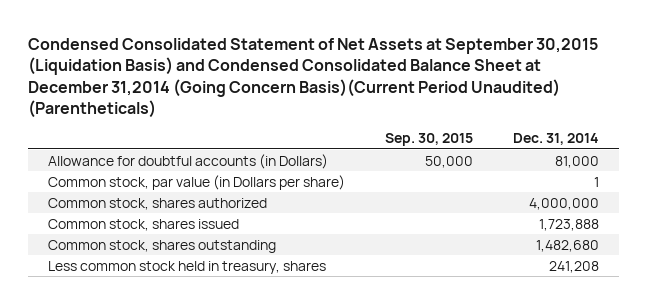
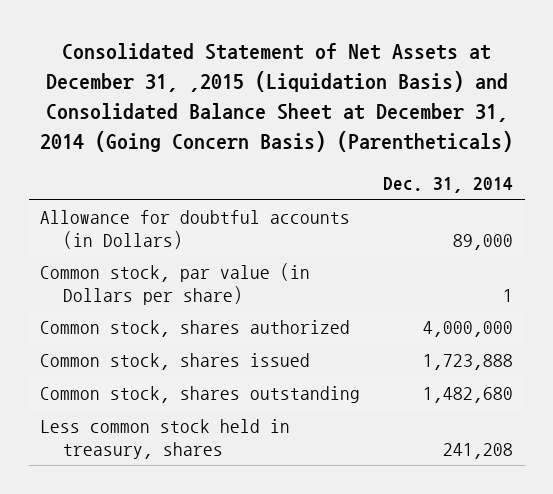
[28,37,599,119] Condensed Consolidated Statement of Net Assets at September 30,2015 (Liquidation Basis) and Condensed Consolidated Balance Sheet at December 31,2014 (Going Concern Basis)(Current Period Unaudited) (Parentheticals) -> [39,43,513,152] Consolidated Statement of Net Assets at December 31, ,2015 (Liquidation Basis) and Consolidated Balance Sheet at December 31, 2014 (Going Concern Basis) (Parentheticals)
[385,133,474,147] Sep. 30, 2015 -> none
[555,155,600,168] 81,000 -> [453,233,514,250] 89,000

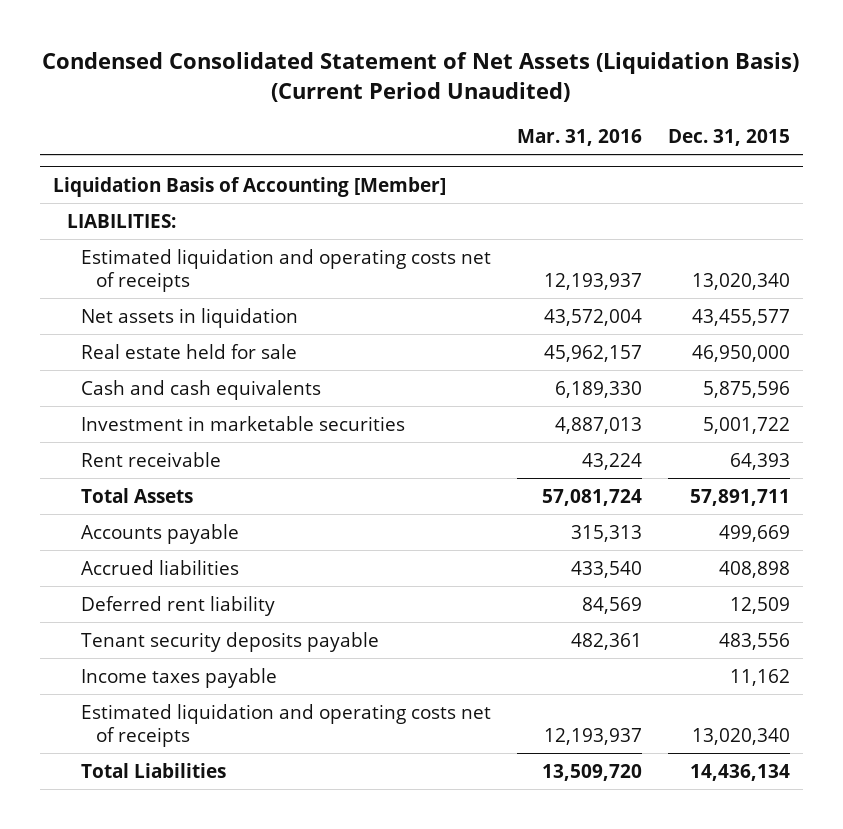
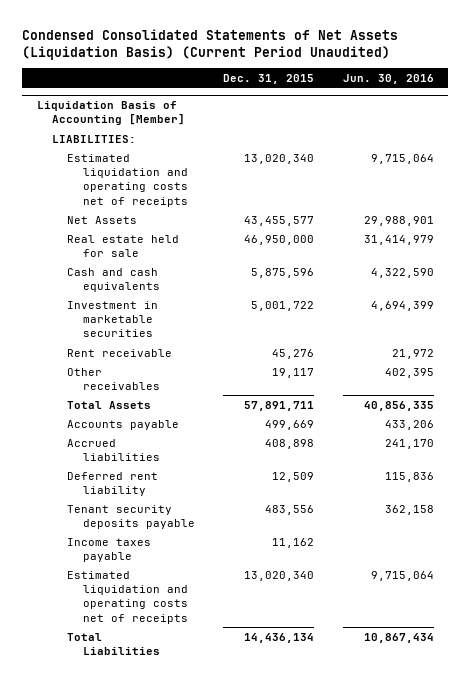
[42,52,800,103] Condensed Consolidated Statement of Net Assets (Liquidation Basis) (Current Period Unaudited) -> [22,28,399,60] Condensed Consolidated Statements of Net Assets (Liquidation Basis) (Current Period Unaudited)
[517,129,643,147] Mar. 31, 2016 -> none
none -> [342,73,434,84] Jun. 30, 2016
[81,307,299,328] Net assets in liquidation -> [67,215,138,224] Net Assets
[730,452,791,470] 64,393 -> [272,348,315,359] 45,276
none -> [67,367,160,390] Other receivables

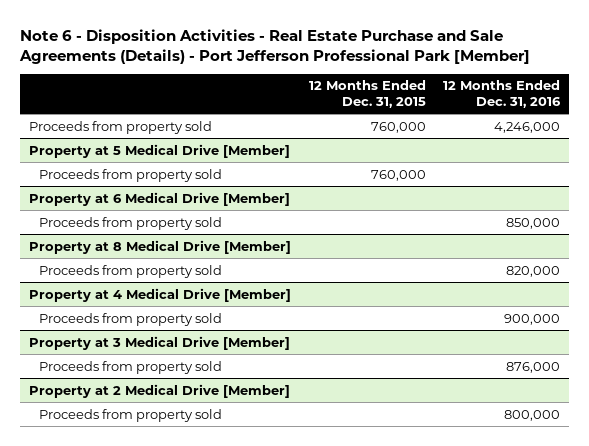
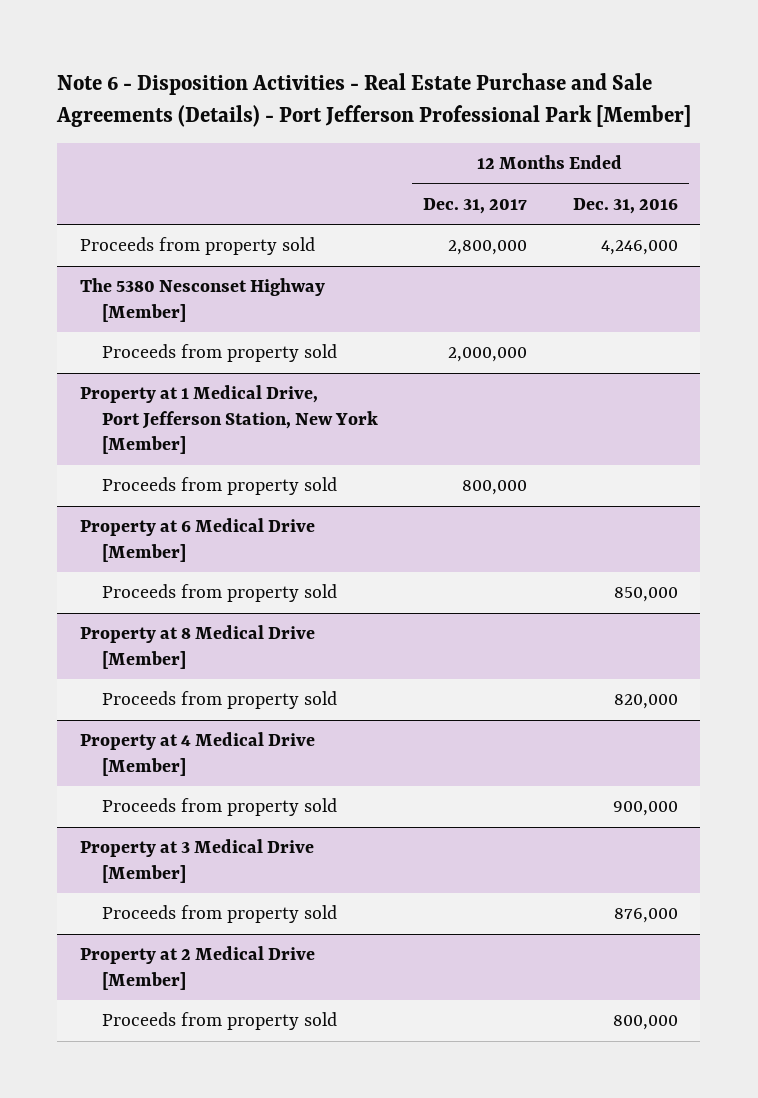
[308,80,426,108] 12 Months Ended Dec. 31, 2015 -> none
none -> [423,197,528,214] Dec. 31, 2017
[29,143,291,158] Property at 5 Medical Drive [Member] -> [80,278,326,322] The 5380 Nesconset Highway [Member]
none -> [80,385,379,455] Property at 1 Medical Drive, Port Jefferson Station, New York [Member]
none -> [102,477,338,496] Proceeds from property sold

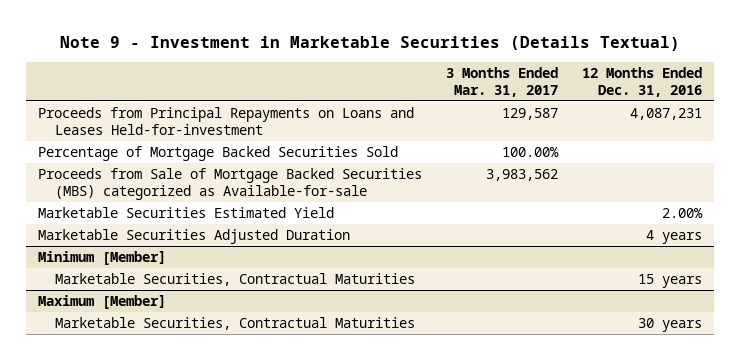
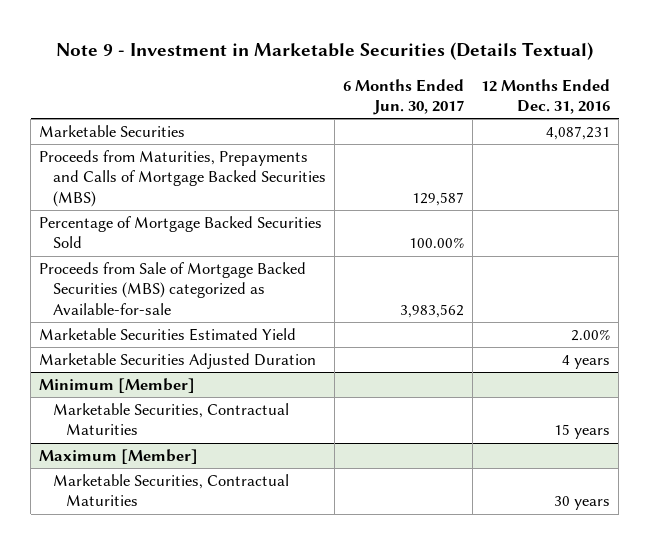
[445,66,558,98] 3 Months Ended Mar. 31, 2017 -> none
none -> [342,78,464,115] 6 Months Ended Jun. 30, 2017
[38,106,415,136] Proceeds from Principal Repayments on Loans and Leases Held-for-investment -> [39,125,186,138] Marketable Securities
none -> [39,150,326,207] Proceeds from Maturities, Prepayments and Calls of Mortgage Backed Securities (MBS)

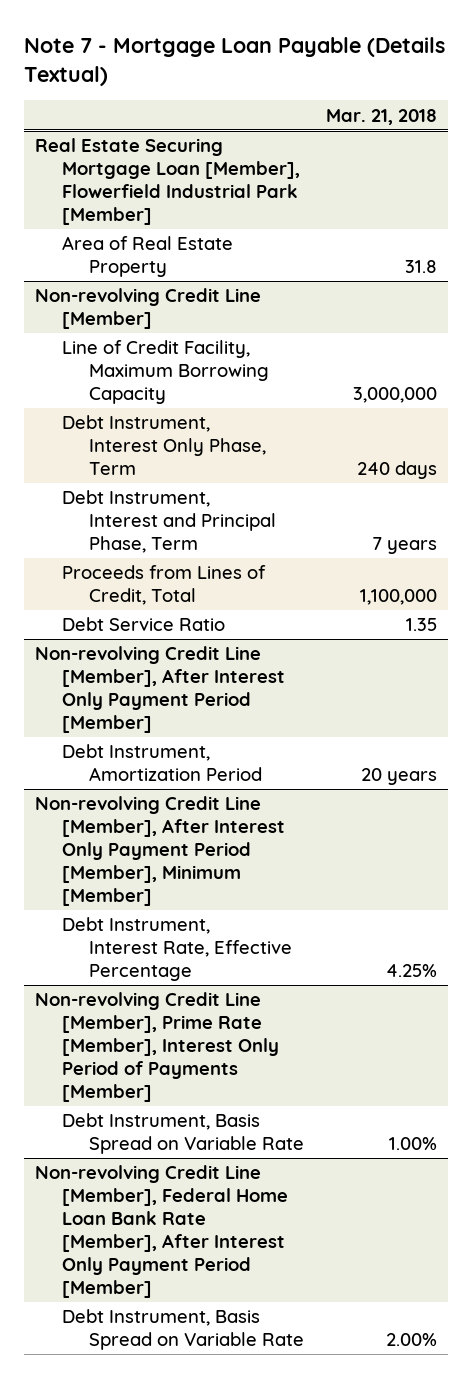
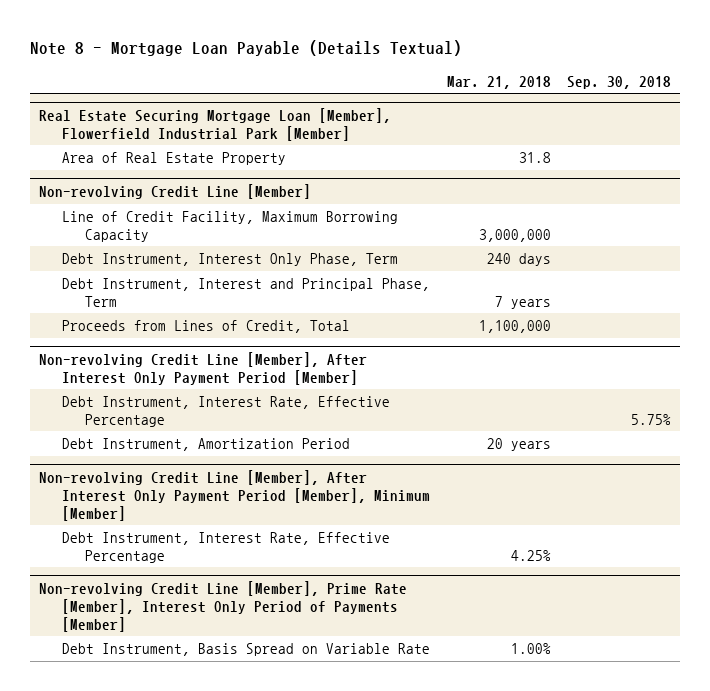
[23,36,445,86] Note 7 - Mortgage Loan Payable (Details Textual) -> [30,40,463,57] Note 8 - Mortgage Loan Payable (Details Textual)
none -> [567,75,672,89] Sep. 30, 2018
[61,617,225,632] Debt Service Ratio -> none
none -> [61,396,390,427] Debt Instrument, Interest Rate, Effective Percentage
[34,1165,288,1298] Non-revolving Credit Line [Member], Federal Home Loan Bank Rate [Member], After Interest Only Payment Period [Member] -> none
[61,1309,305,1351] Debt Instrument, Basis Spread on Variable Rate -> none

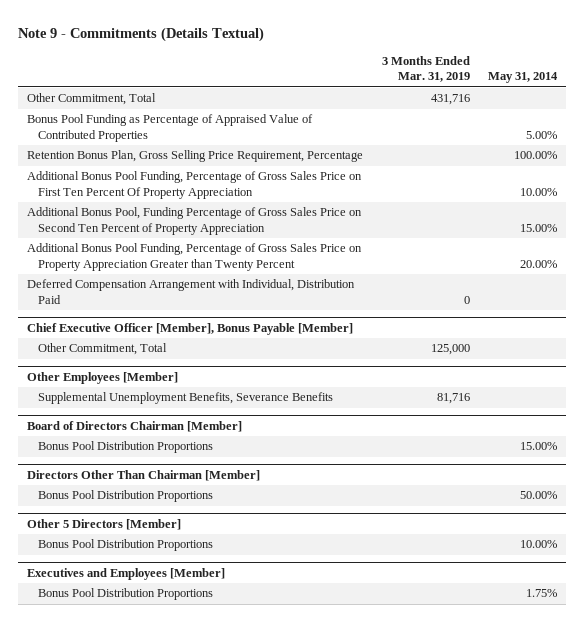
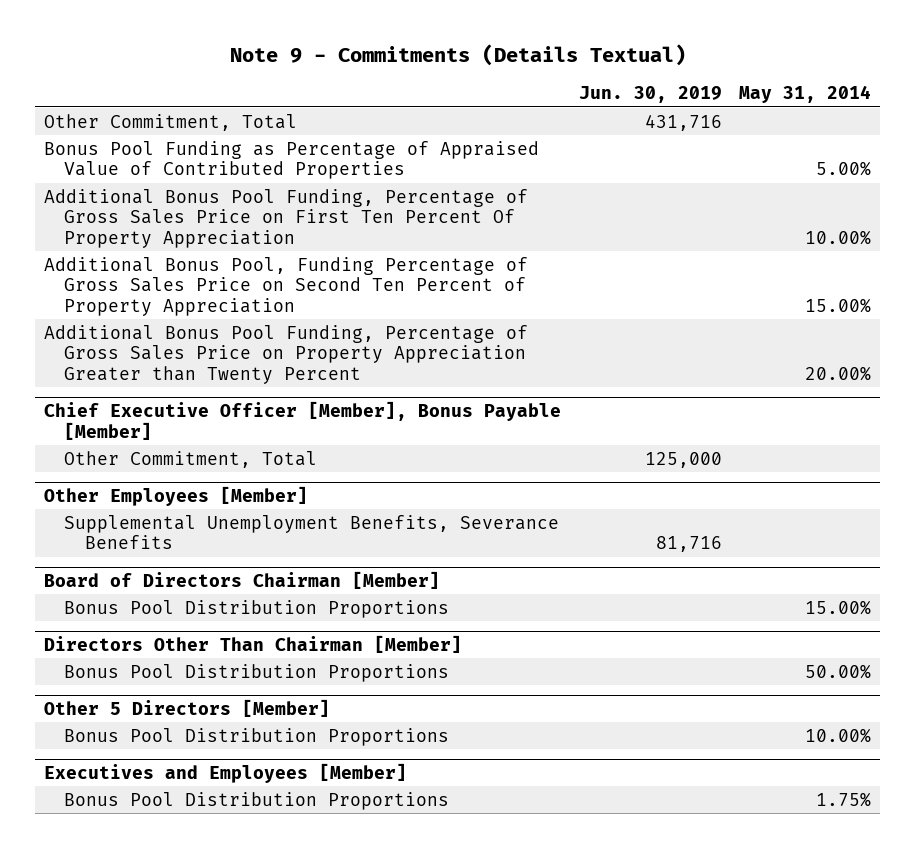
[381,55,470,83] 3 Months Ended Mar. 31, 2019 -> none
none -> [578,86,722,104] Jun. 30, 2019
[27,150,364,163] Retention Bonus Plan, Gross Selling Price Requirement, Percentage -> none
[27,279,356,305] Deferred Compensation Arrangement with Individual, Distribution Paid -> none

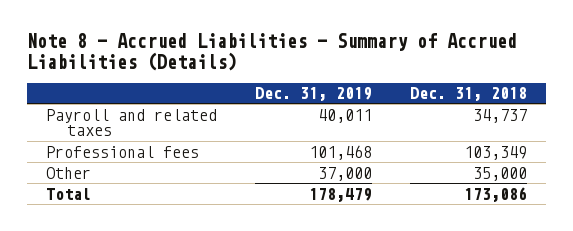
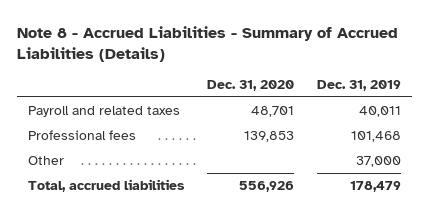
[409,87,527,102] Dec. 31, 2018 -> none
none -> [207,80,295,92] Dec. 31, 2020
[45,187,91,200] Total -> [28,178,186,192] Total, accrued liabilities

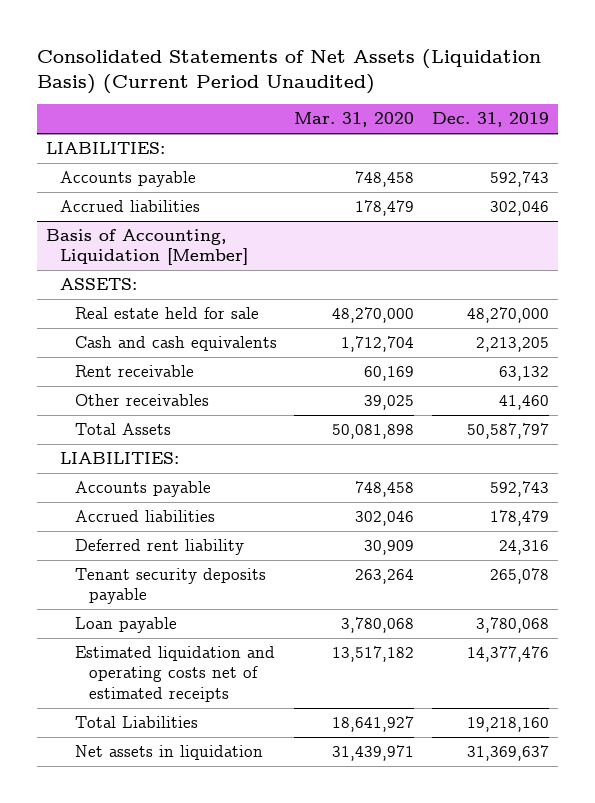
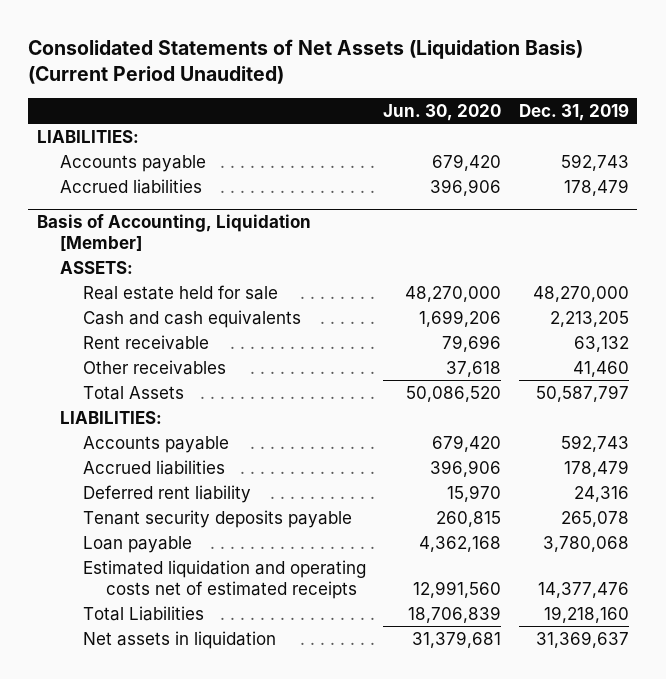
[294,112,415,128] Mar. 31, 2020 -> none
none -> [383,104,502,122] Jun. 30, 2020
[490,201,550,217] 302,046 -> [563,178,629,196] 178,479

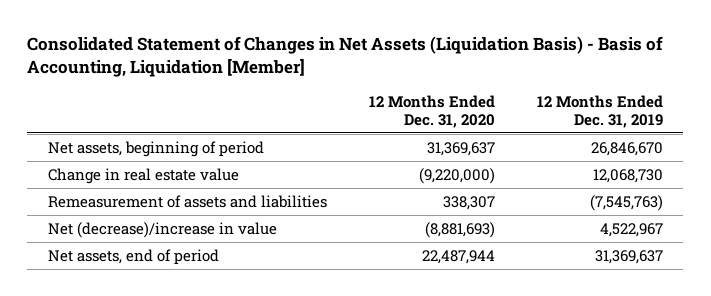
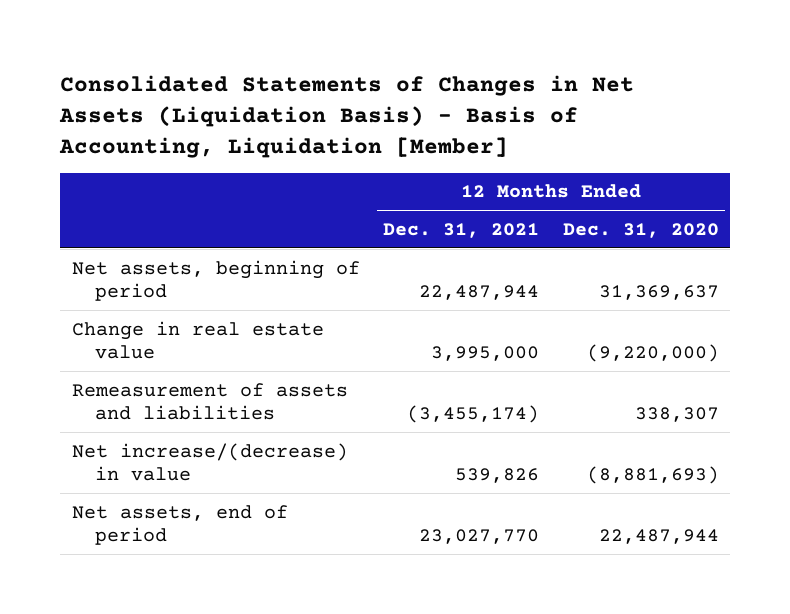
[27,36,664,78] Consolidated Statement of Changes in Net Assets (Liquidation Basis) - Basis of Accounting, Liquidation [Member] -> [58,74,634,158] Consolidated Statements of Changes in Net Assets (Liquidation Basis) - Basis of Accounting, Liquidation [Member]
[536,94,663,128] 12 Months Ended Dec. 31, 2019 -> none
none -> [383,222,540,238] Dec. 31, 2021
[48,221,278,238] Net (decrease)/increase in value -> [71,442,348,481] Net increase/(decrease) in value

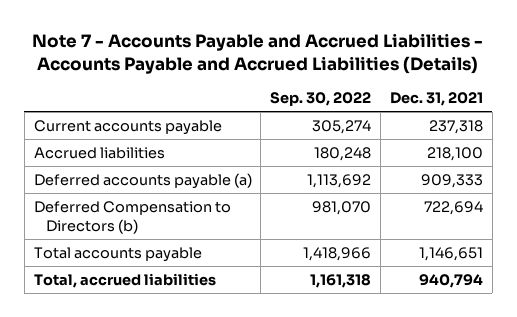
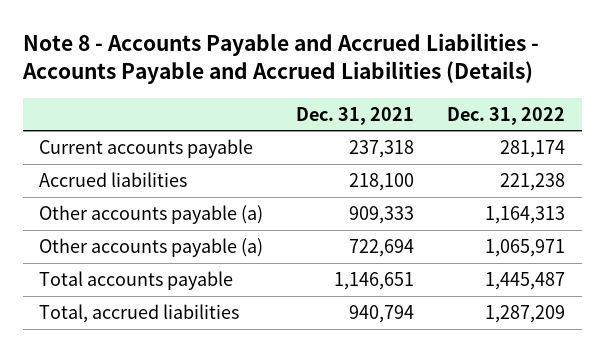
[32,33,484,74] Note 7 - Accounts Payable and Accrued Liabilities - Accounts Payable and Accrued Liabilities (Details) -> [21,33,539,85] Note 8 - Accounts Payable and Accrued Liabilities - Accounts Payable and Accrued Liabilities (Details)
[270,92,372,107] Sep. 30, 2022 -> none
none -> [447,106,566,125] Dec. 31, 2022
[33,172,252,189] Deferred accounts payable (a) -> [39,205,264,225] Other accounts payable (a)
[33,200,231,234] Deferred Compensation to Directors (b) -> [39,238,264,258] Other accounts payable (a)

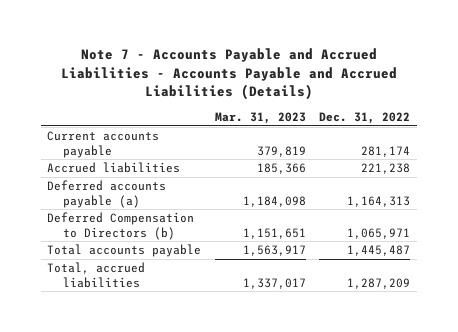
[21,33,539,85] Note 8 - Accounts Payable and Accrued Liabilities - Accounts Payable and Accrued Liabilities (Details) -> [60,48,397,101] Note 7 - Accounts Payable and Accrued Liabilities - Accounts Payable and Accrued Liabilities (Details)
[296,106,415,125] Dec. 31, 2021 -> none
none -> [214,112,306,125] Mar. 31, 2023
[39,205,264,225] Other accounts payable (a) -> [47,180,167,208] Deferred accounts payable (a)
[39,238,264,258] Other accounts payable (a) -> [47,212,195,240] Deferred Compensation to Directors (b)

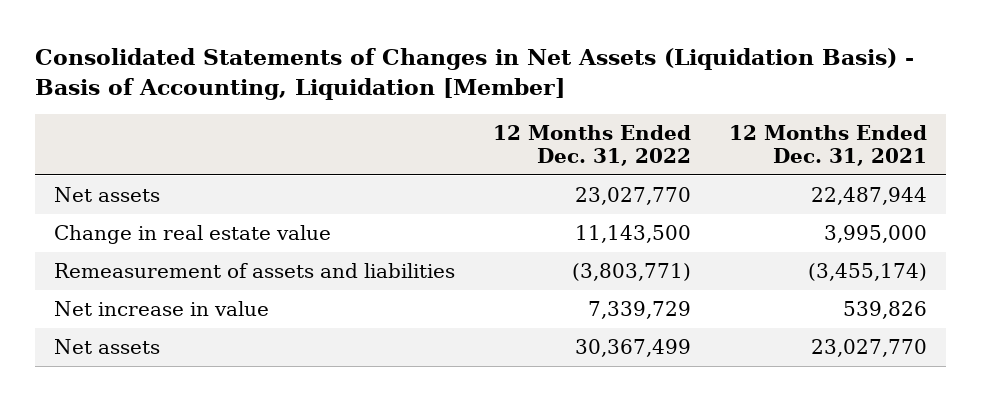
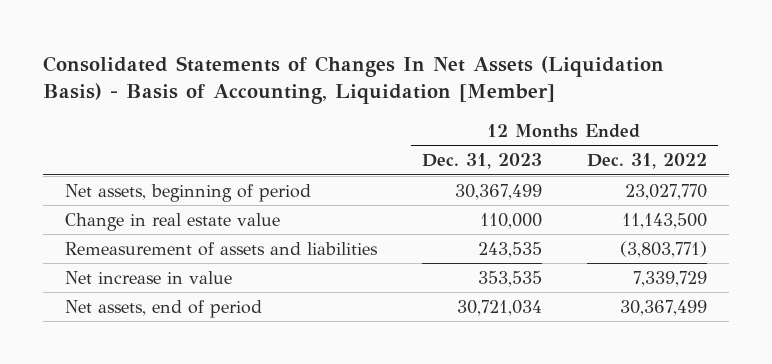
[35,48,915,101] Consolidated Statements of Changes in Net Assets (Liquidation Basis) - Basis of Accounting, Liquidation [Member] -> [42,55,664,105] Consolidated Statements of Changes In Net Assets (Liquidation Basis) - Basis of Accounting, Liquidation [Member]
[729,125,928,166] 12 Months Ended Dec. 31, 2021 -> none
none -> [421,153,542,170] Dec. 31, 2023
[54,186,161,202] Net assets -> [65,183,312,202] Net assets, beginning of period
[54,338,161,354] Net assets -> [65,299,263,318] Net assets, end of period

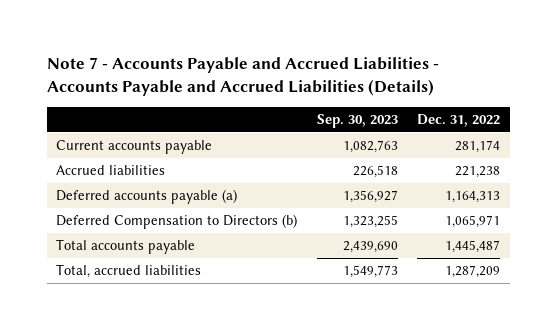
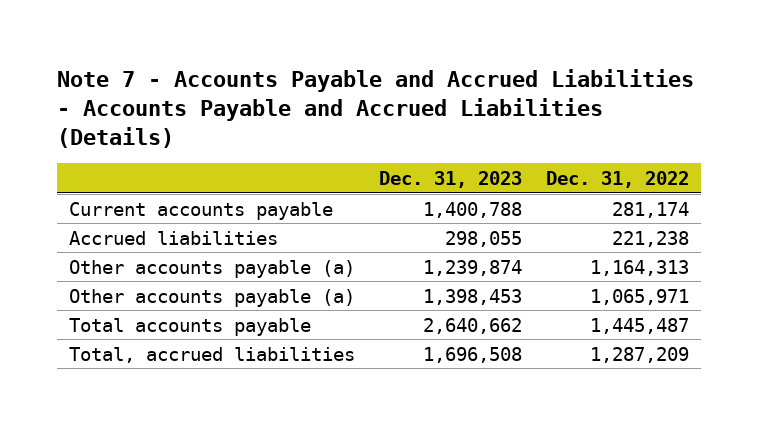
[316,114,398,129] Sep. 30, 2023 -> none
none -> [378,170,522,188] Dec. 31, 2023
[56,189,238,205] Deferred accounts payable (a) -> [69,259,356,278] Other accounts payable (a)
[56,214,298,230] Deferred Compensation to Directors (b) -> [69,288,356,307] Other accounts payable (a)

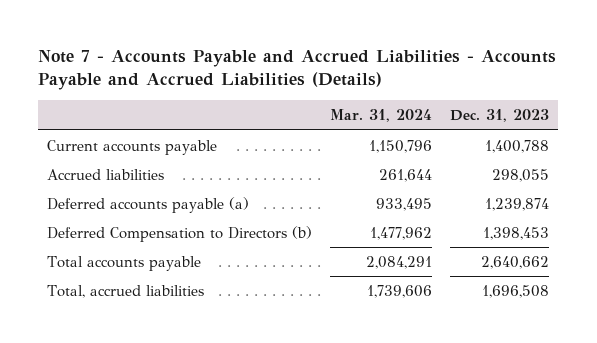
[545,170,689,188] Dec. 31, 2022 -> none
none -> [330,109,433,123] Mar. 31, 2024
[69,259,356,278] Other accounts payable (a) -> [47,196,250,213] Deferred accounts payable (a)
[69,288,356,307] Other accounts payable (a) -> [47,225,313,242] Deferred Compensation to Directors (b)

